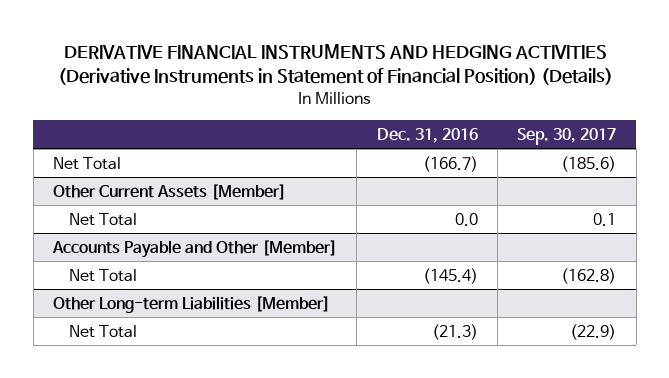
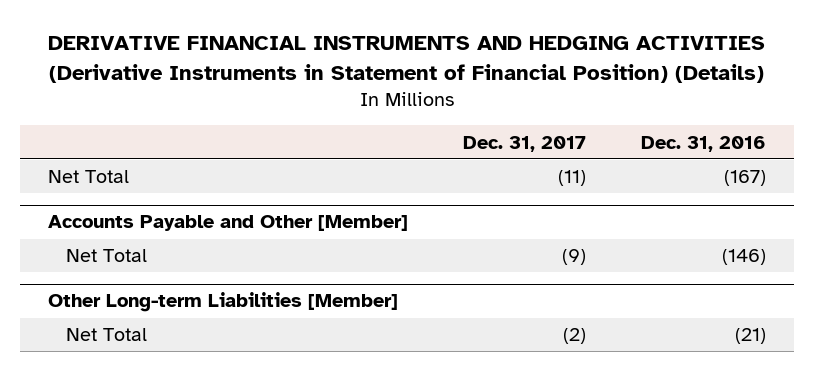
[517,127,617,145] Sep. 30, 2017 -> none
none -> [463,135,587,152] Dec. 31, 2017
[53,183,287,200] Other Current Assets [Member] -> none
[69,212,138,226] Net Total -> none
[422,155,478,172] (166.7) -> [724,170,767,187] (167)
[422,267,478,284] (145.4) -> [722,249,767,266] (146)
[431,323,478,340] (21.3) -> [735,328,767,345] (21)

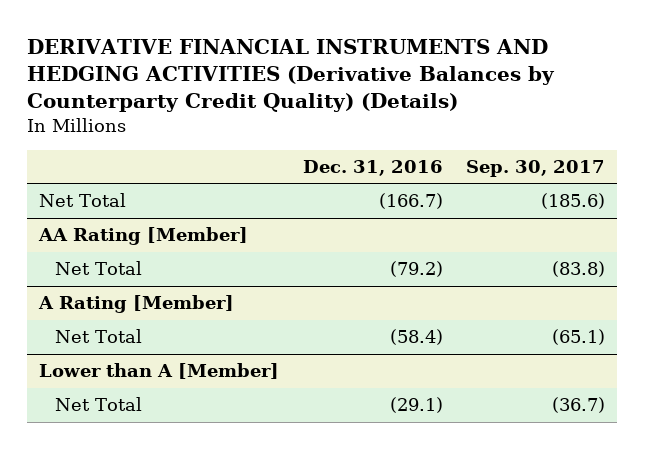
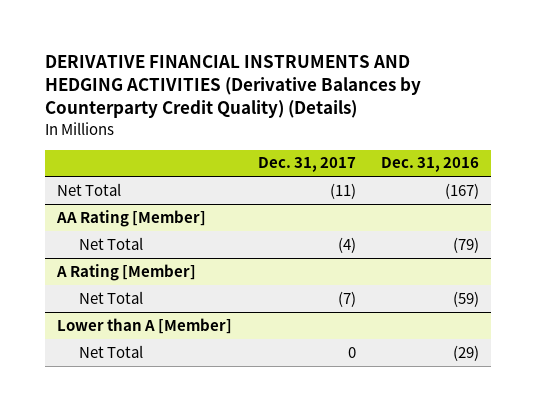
[466,159,606,177] Sep. 30, 2017 -> none
none -> [257,157,356,173] Dec. 31, 2017
[378,193,443,210] (166.7) -> [444,182,479,199] (167)
[389,261,443,278] (79.2) -> [452,236,479,253] (79)
[389,329,443,346] (58.4) -> [452,290,479,307] (59)
[389,397,443,414] (29.1) -> [452,344,479,361] (29)

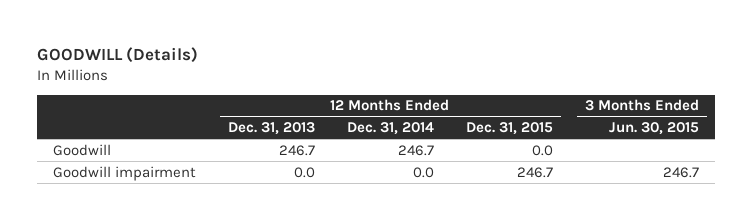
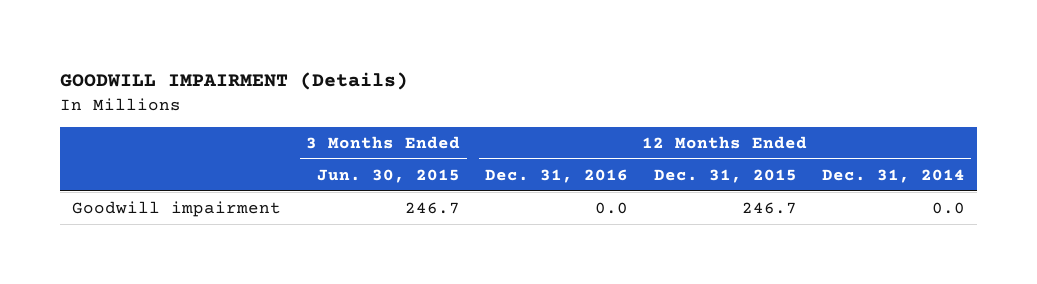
[36,46,198,63] GOODWILL (Details) -> [59,72,408,91] GOODWILL IMPAIRMENT (Details)
[227,122,315,136] Dec. 31, 2013 -> none
none -> [485,168,629,183] Dec. 31, 2016
[52,143,111,156] Goodwill -> none

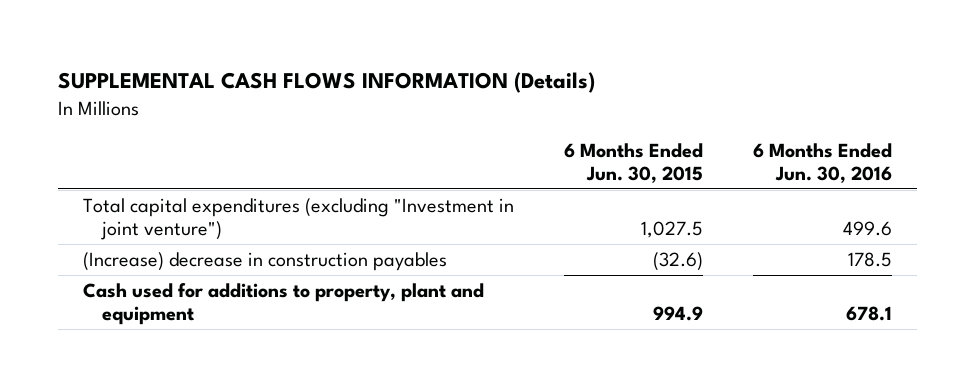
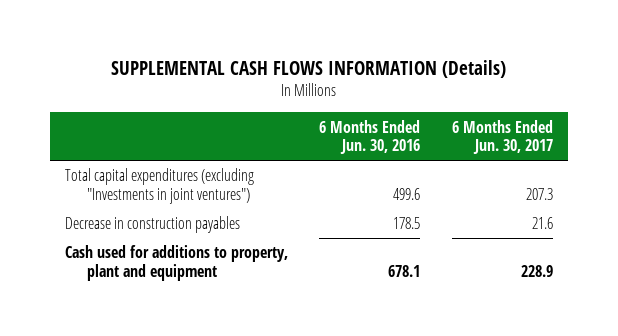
[563,142,703,183] 6 Months Ended Jun. 30, 2015 -> none
none -> [451,119,553,155] 6 Months Ended Jun. 30, 2017
[82,198,514,240] Total capital expenditures (excluding "Investment in joint venture") -> [65,168,255,205] Total capital expenditures (excluding "Investments in joint ventures")
[82,252,447,272] (Increase) decrease in construction payables -> [65,216,241,234] Decrease in construction payables

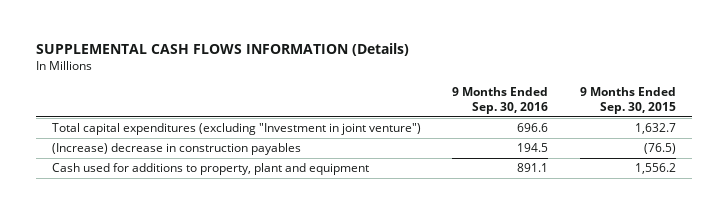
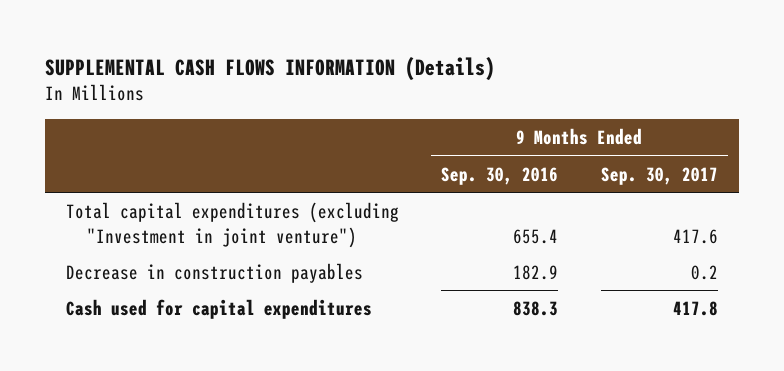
[579,86,676,114] 9 Months Ended Sep. 30, 2015 -> none
none -> [600,166,718,185] Sep. 30, 2017
[517,123,549,133] 696.6 -> [513,228,559,244] 655.4
[51,143,301,156] (Increase) decrease in construction payables -> [66,262,364,283] Decrease in construction payables
[517,143,549,153] 194.5 -> [513,264,559,280] 182.9
[51,163,369,176] Cash used for additions to property, plant and equipment -> [66,298,373,319] Cash used for capital expenditures
[517,163,549,173] 891.1 -> [513,300,559,316] 838.3

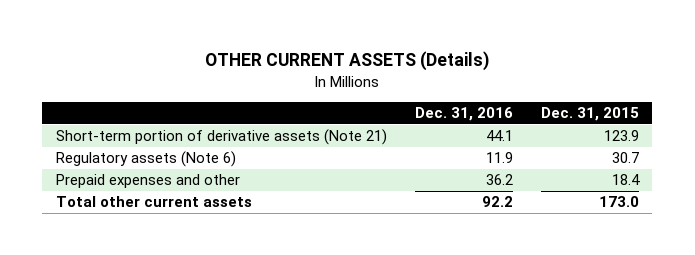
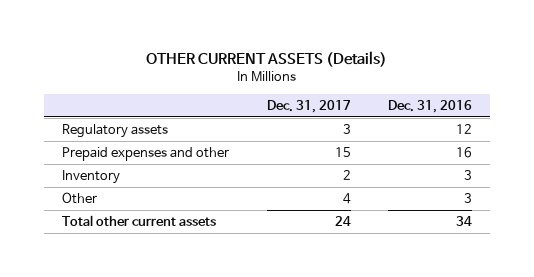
[540,107,639,122] Dec. 31, 2015 -> none
none -> [266,100,351,114] Dec. 31, 2017
[56,129,388,146] Short-term portion of derivative assets (Note 21) -> none
[56,151,237,168] Regulatory assets (Note 6) -> [62,123,169,138] Regulatory assets
[485,152,513,164] 11.9 -> [455,123,472,134] 12
[485,174,513,186] 36.2 -> [455,146,472,158] 16
none -> [62,169,121,184] Inventory
none -> [62,191,98,204] Other
[481,196,513,208] 92.2 -> [455,215,472,226] 34

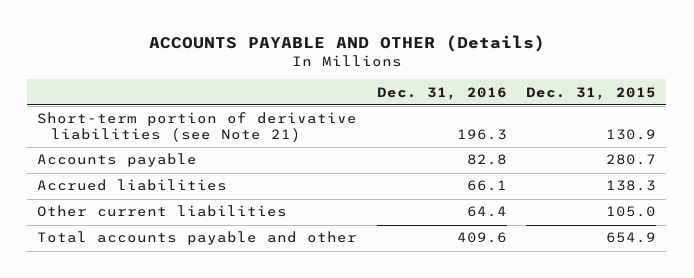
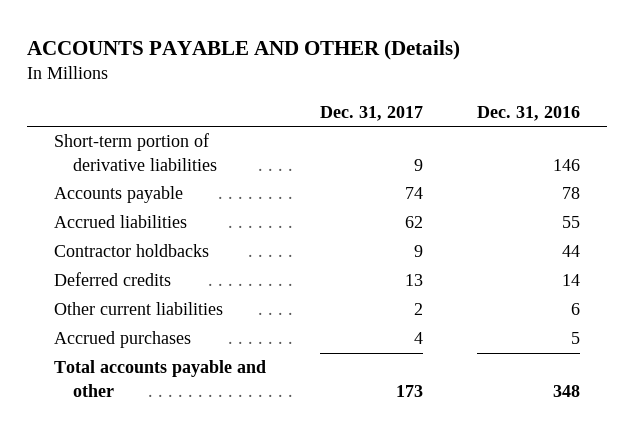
[526,86,657,100] Dec. 31, 2015 -> none
none -> [319,105,423,121] Dec. 31, 2017
[37,112,358,143] Short-term portion of derivative liabilities (see Note 21) -> [53,133,218,171] Short-term portion of derivative liabilities
[456,129,507,141] 196.3 -> [552,158,580,171] 146
[466,154,507,166] 82.8 -> [561,187,580,200] 78
[466,180,507,192] 66.1 -> [561,216,580,229] 55
none -> [53,244,209,258] Contractor holdbacks
none -> [53,272,171,287] Deferred credits
[466,206,507,218] 64.4 -> [570,303,580,316] 6
none -> [53,331,191,349] Accrued purchases
[456,232,507,244] 409.6 -> [552,384,580,397] 348

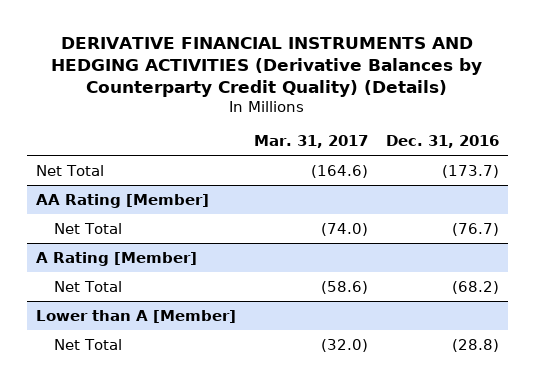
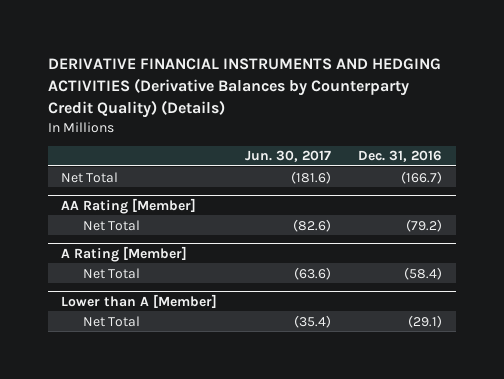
[253,135,368,149] Mar. 31, 2017 -> none
none -> [244,150,331,163] Jun. 30, 2017
[441,164,499,178] (173.7) -> [401,170,443,184] (166.7)
[451,222,499,236] (76.7) -> [406,218,443,232] (79.2)
[451,280,499,294] (68.2) -> [404,266,443,280] (58.4)
[451,338,499,352] (28.8) -> [408,314,443,328] (29.1)

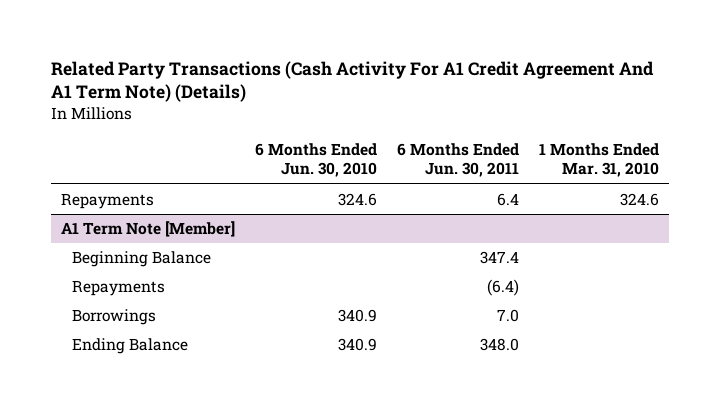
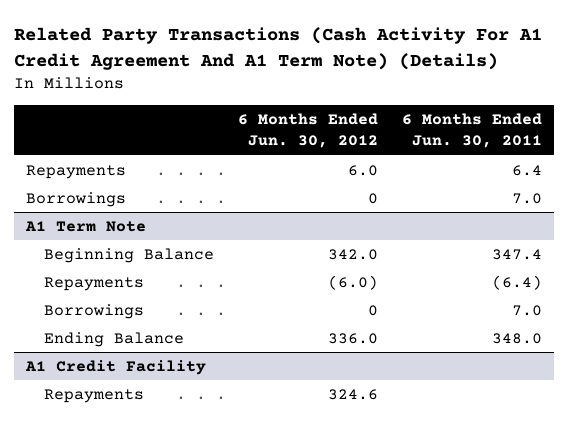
[254,142,377,178] 6 Months Ended Jun. 30, 2010 -> none
[539,142,660,178] 1 Months Ended Mar. 31, 2010 -> none
none -> [238,112,379,149] 6 Months Ended Jun. 30, 2012
none -> [25,191,126,207] Borrowings
[60,221,235,238] A1 Term Note [Member] -> [24,220,146,232] A1 Term Note
none -> [24,359,206,375] A1 Credit Facility
none -> [44,388,145,403] Repayments

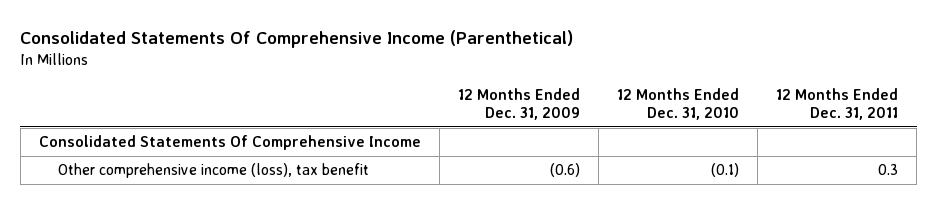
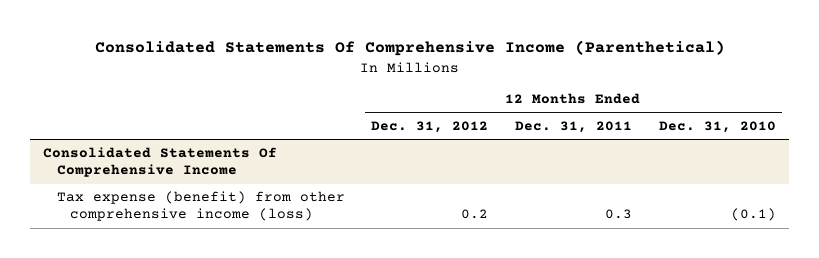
[457,88,580,121] 12 Months Ended Dec. 31, 2009 -> none
none -> [371,120,489,133] Dec. 31, 2012
[57,163,369,179] Other comprehensive income (loss), tax benefit -> [56,191,345,222] Tax expense (benefit) from other comprehensive income (loss)

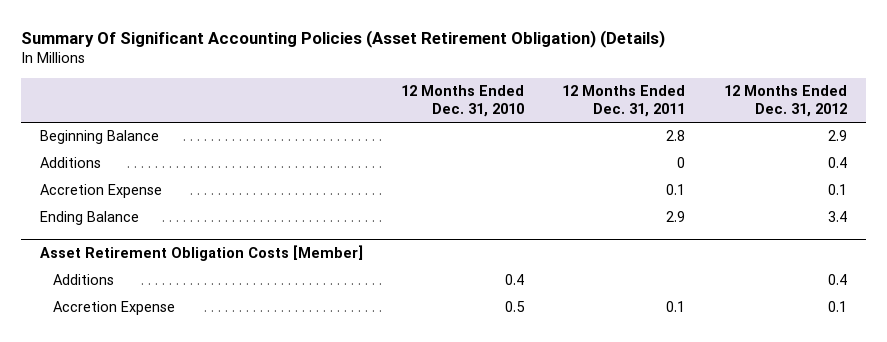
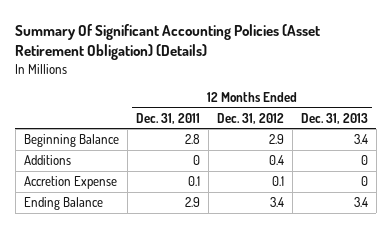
[401,85,525,118] 12 Months Ended Dec. 31, 2010 -> none
none -> [300,112,368,124] Dec. 31, 2013
[40,245,364,262] Asset Retirement Obligation Costs [Member] -> none
[52,274,114,286] Additions -> none
[52,301,175,316] Accretion Expense -> none

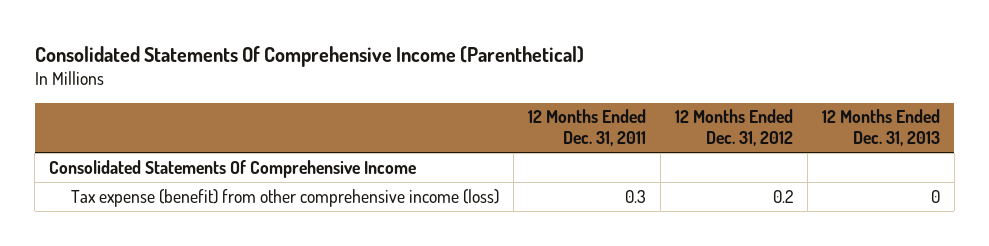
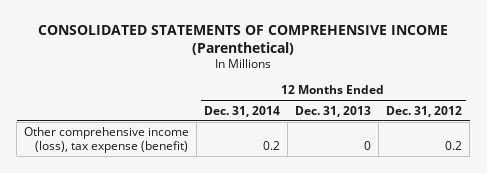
[34,45,584,67] Consolidated Statements Of Comprehensive Income (Parenthetical) -> [38,24,449,55] CONSOLIDATED STATEMENTS OF COMPREHENSIVE INCOME (Parenthetical)
[527,109,646,147] 12 Months Ended Dec. 31, 2011 -> none
none -> [204,105,281,117] Dec. 31, 2014
[49,159,417,178] Consolidated Statements Of Comprehensive Income -> none
[70,188,499,207] Tax expense (benefit) from other comprehensive income (loss) -> [24,127,190,153] Other comprehensive income (loss), tax expense (benefit)

